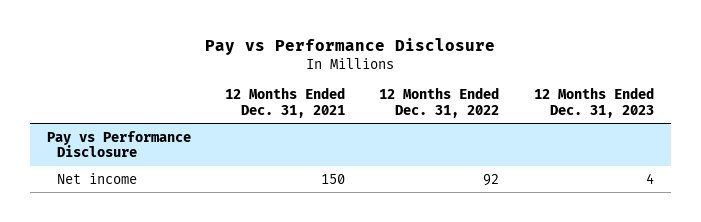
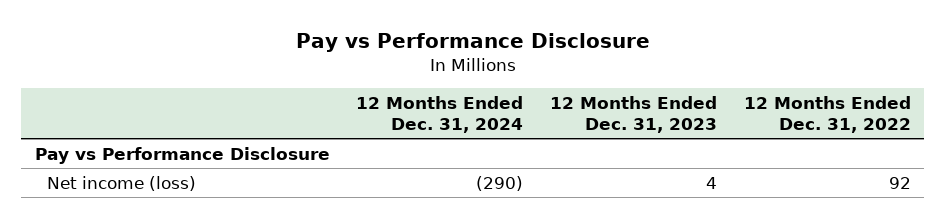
[225,87,346,119] 12 Months Ended Dec. 31, 2021 -> none
none -> [356,95,524,134] 12 Months Ended Dec. 31, 2024
[57,172,138,184] Net income -> [47,175,197,191] Net income (loss)

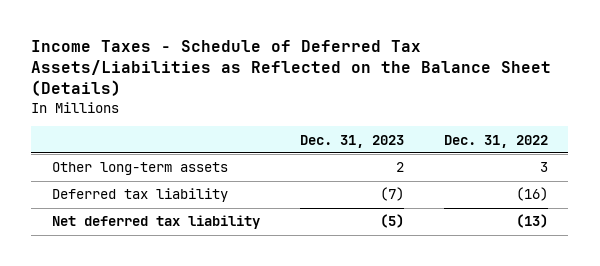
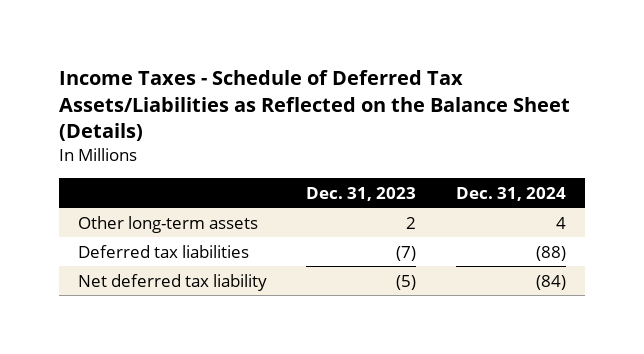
[444,134,549,148] Dec. 31, 2022 -> none
none -> [455,186,566,201] Dec. 31, 2024
[51,188,228,203] Deferred tax liability -> [78,244,250,258] Deferred tax liabilities

